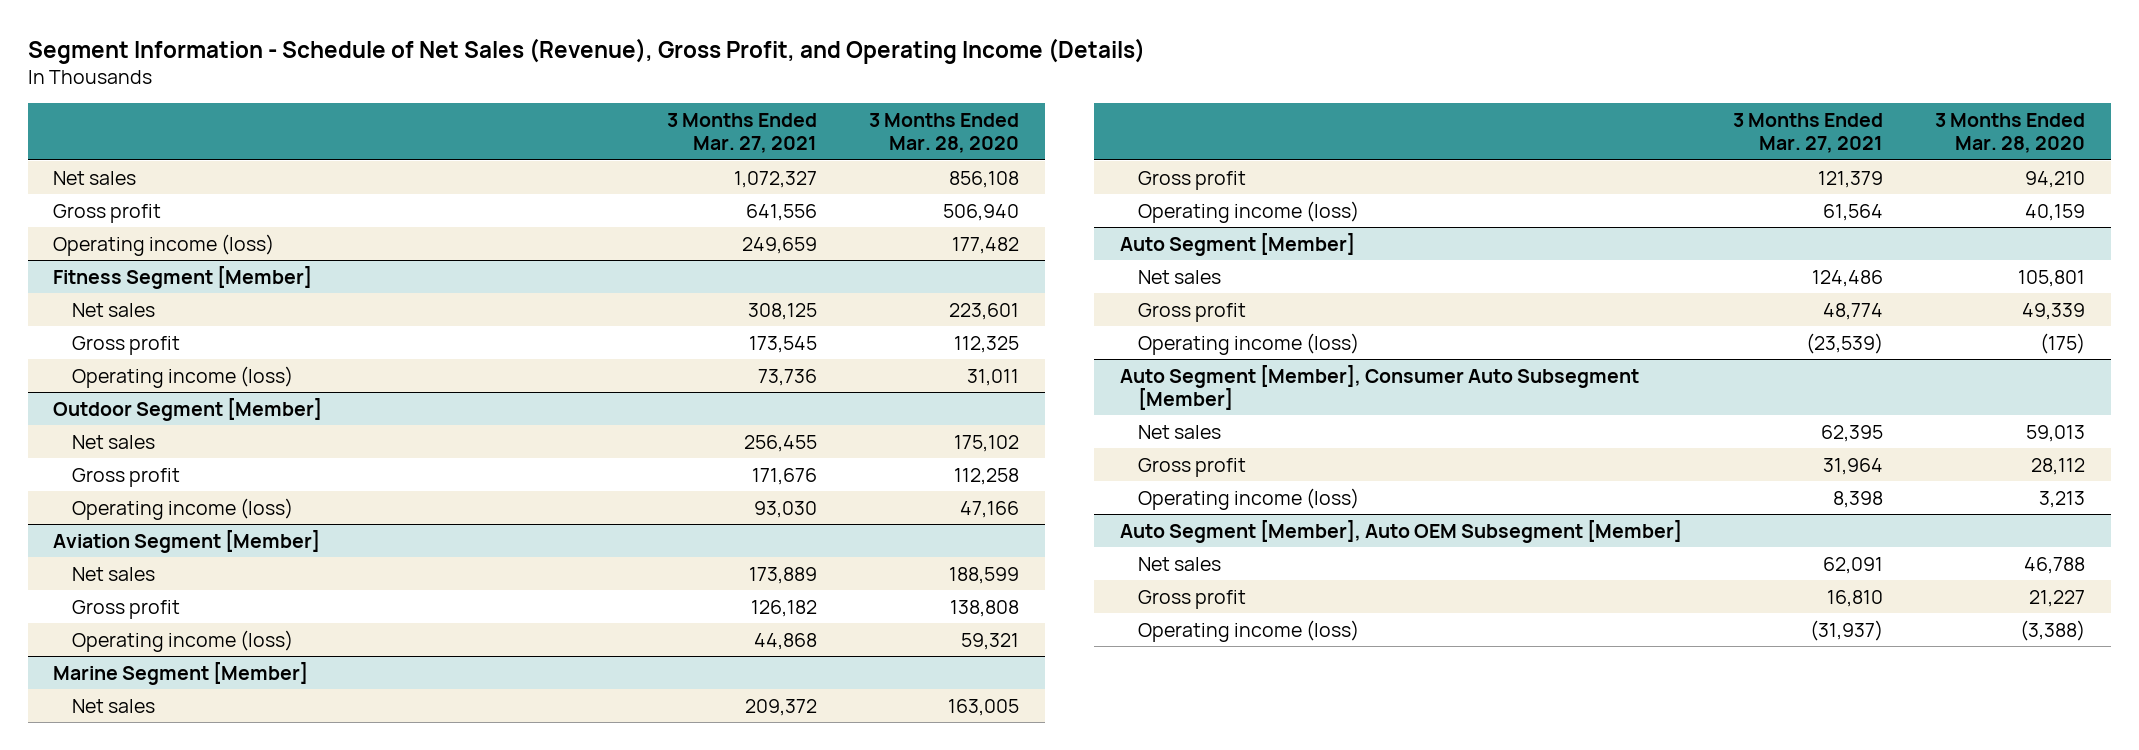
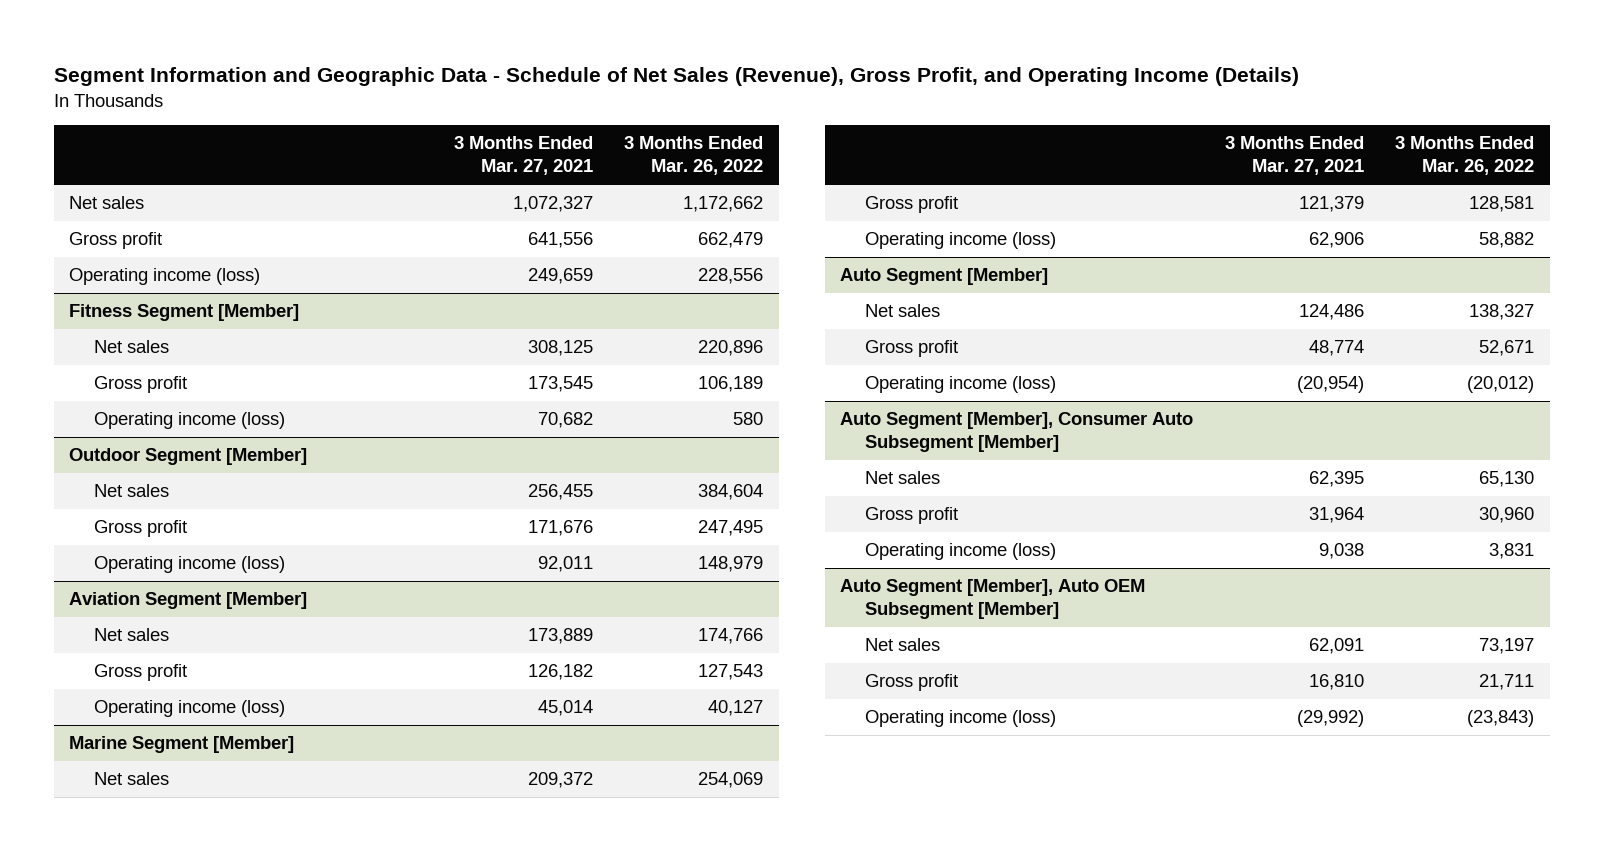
[27,37,1145,64] Segment Information - Schedule of Net Sales (Revenue), Gross Profit, and Operating Income (Details) -> [53,67,1299,87] Segment Information and Geographic Data - Schedule of Net Sales (Revenue), Gross Profit, and Operating Income (Details)
[869,113,1020,154] 3 Months Ended Mar. 28, 2020 -> none
none -> [624,136,764,176] 3 Months Ended Mar. 26, 2022
[758,368,818,386] 73,736 -> [537,412,593,429] 70,682
[754,500,818,518] 93,030 -> [537,556,593,573] 92,011
[754,632,818,650] 44,868 -> [537,700,593,717] 45,014
[1823,203,1884,221] 61,564 -> [1308,232,1364,249] 62,906
[1806,332,1884,354] (23,539) -> [1296,376,1364,394] (20,954)
[1833,490,1884,508] 8,398 -> [1318,543,1364,560] 9,038
[1810,619,1884,641] (31,937) -> [1296,710,1364,728] (29,992)

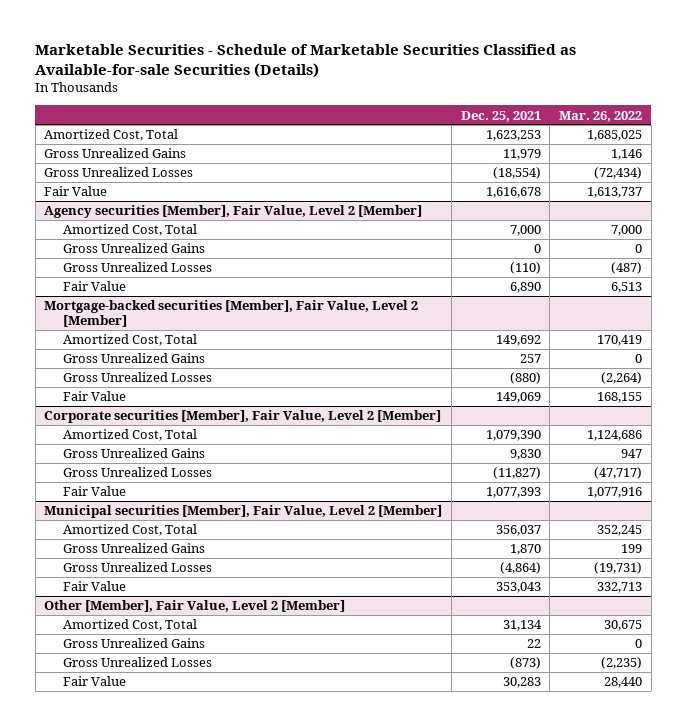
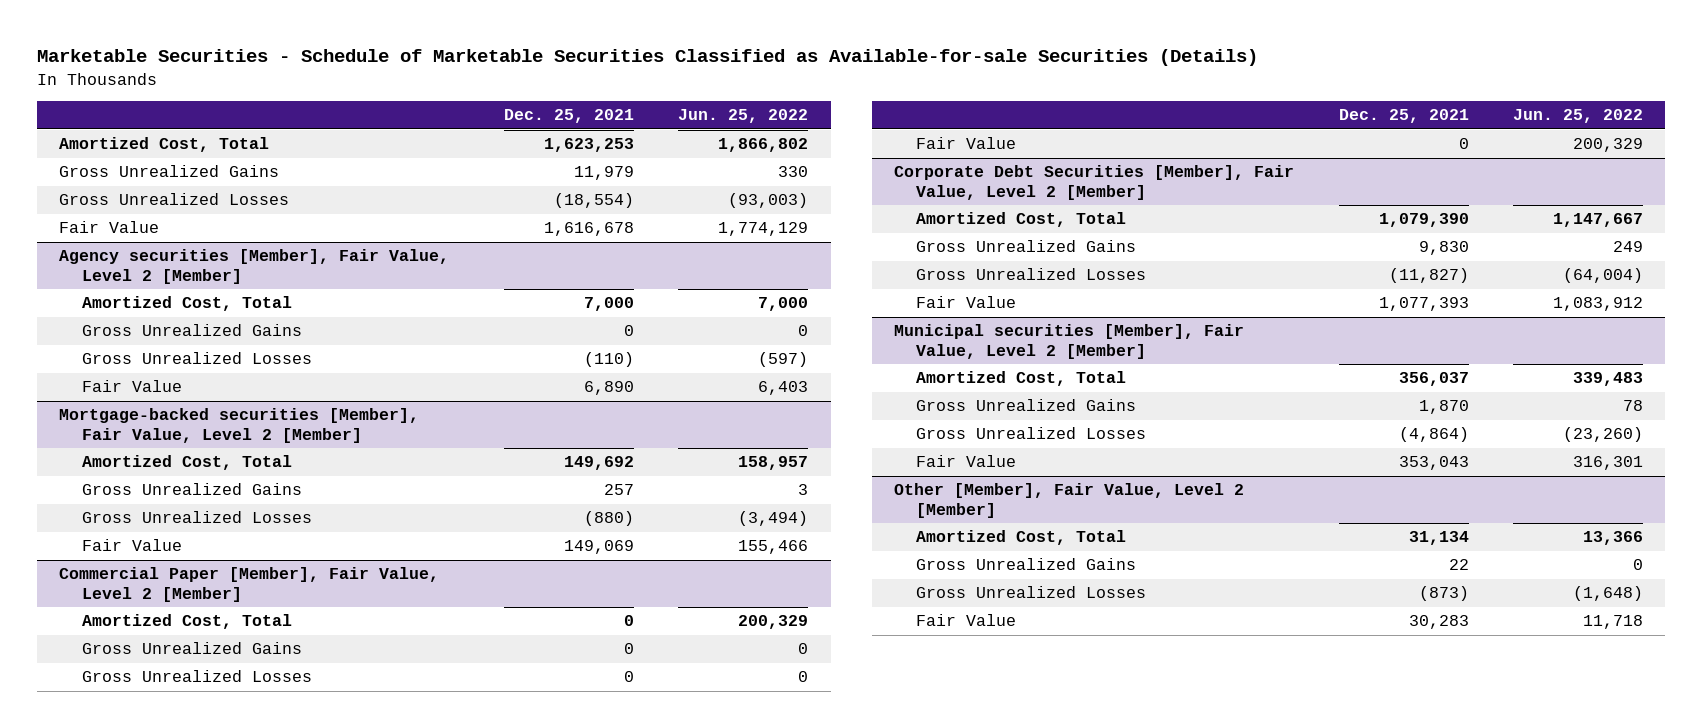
[558,110,642,122] Mar. 26, 2022 -> none
none -> [678,109,809,124] Jun. 25, 2022
none -> [59,567,440,602] Commercial Paper [Member], Fair Value, Level 2 [Member]
none -> [81,614,292,630] Amortized Cost, Total
none -> [81,642,302,655] Gross Unrealized Gains
none -> [81,670,312,683] Gross Unrealized Losses
none -> [916,137,1017,150] Fair Value
[44,410,442,424] Corporate securities [Member], Fair Value, Level 2 [Member] -> [893,165,1294,200] Corporate Debt Securities [Member], Fair Value, Level 2 [Member]

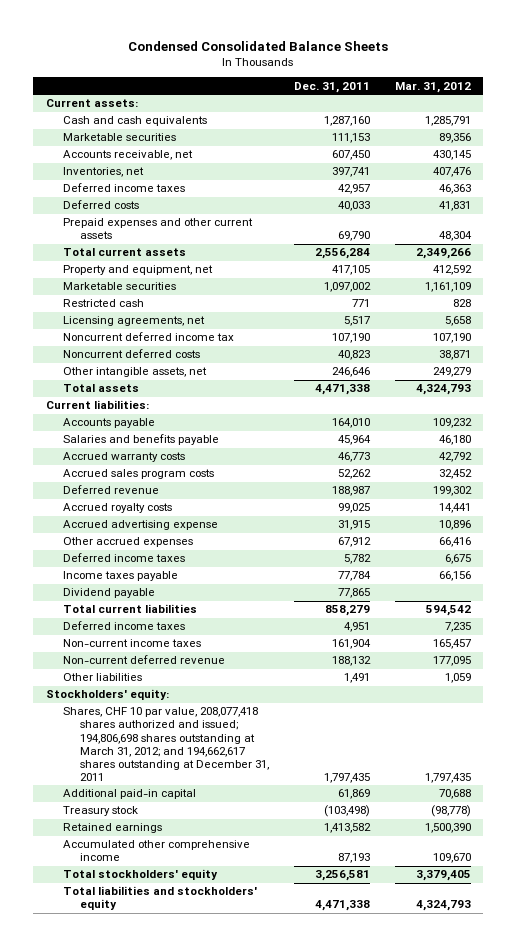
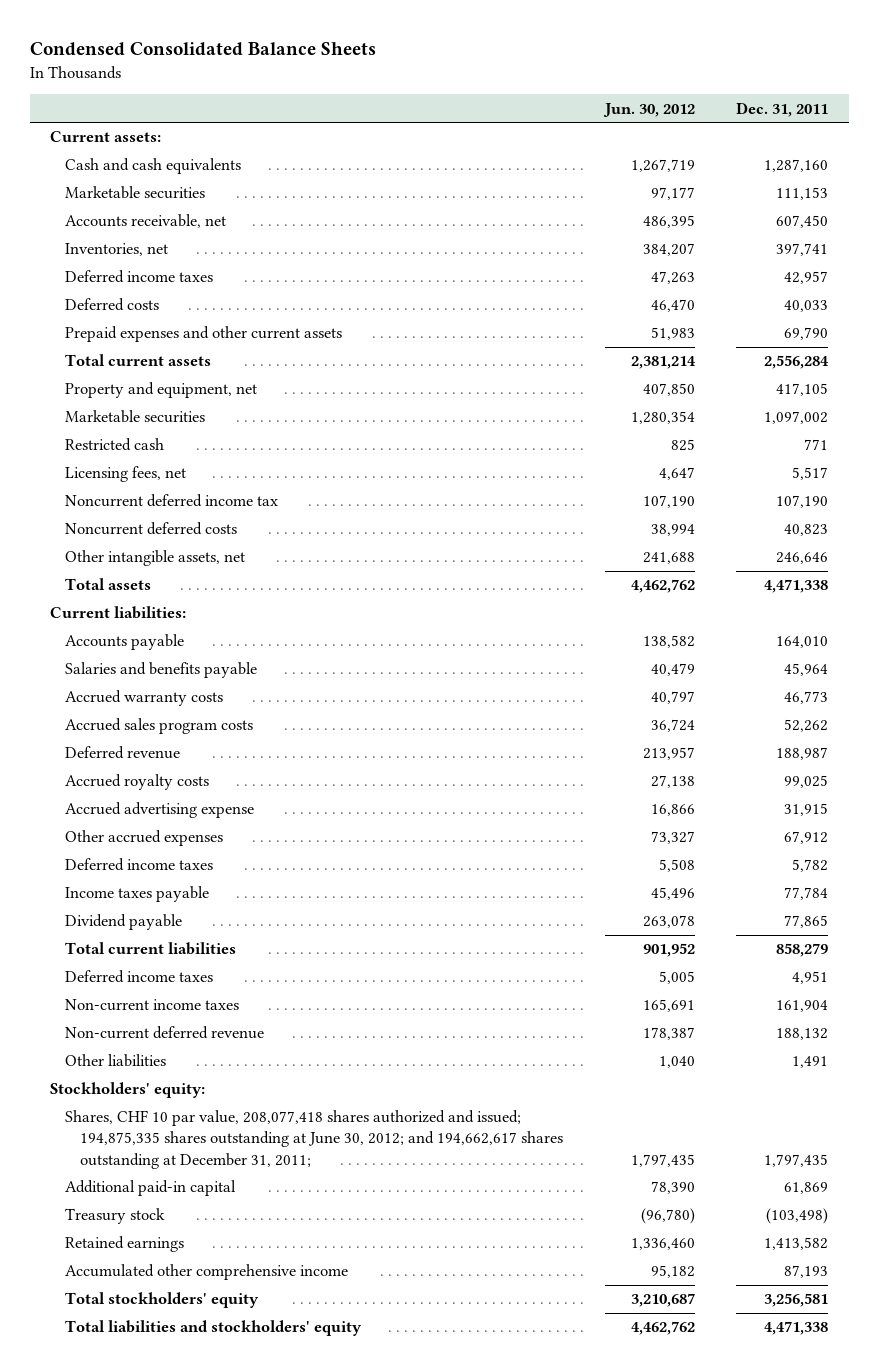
[394,81,471,93] Mar. 31, 2012 -> none
none -> [602,102,695,117] Jun. 30, 2012
[62,316,205,327] Licensing agreements, net -> [65,466,187,483] Licensing fees, net
[62,707,270,782] Shares, CHF 10 par value, 208,077,418 shares authorized and issued; 194,806,698 shares outstanding at March 31, 2012; and 194,662,617 shares outstanding at December 31, 2011 -> [65,1110,564,1169] Shares, CHF 10 par value, 208,077,418 shares authorized and issued; 194,875,335 shares outstanding at June 30, 2012; and 194,662,617 shares outstanding at December 31, 2011;

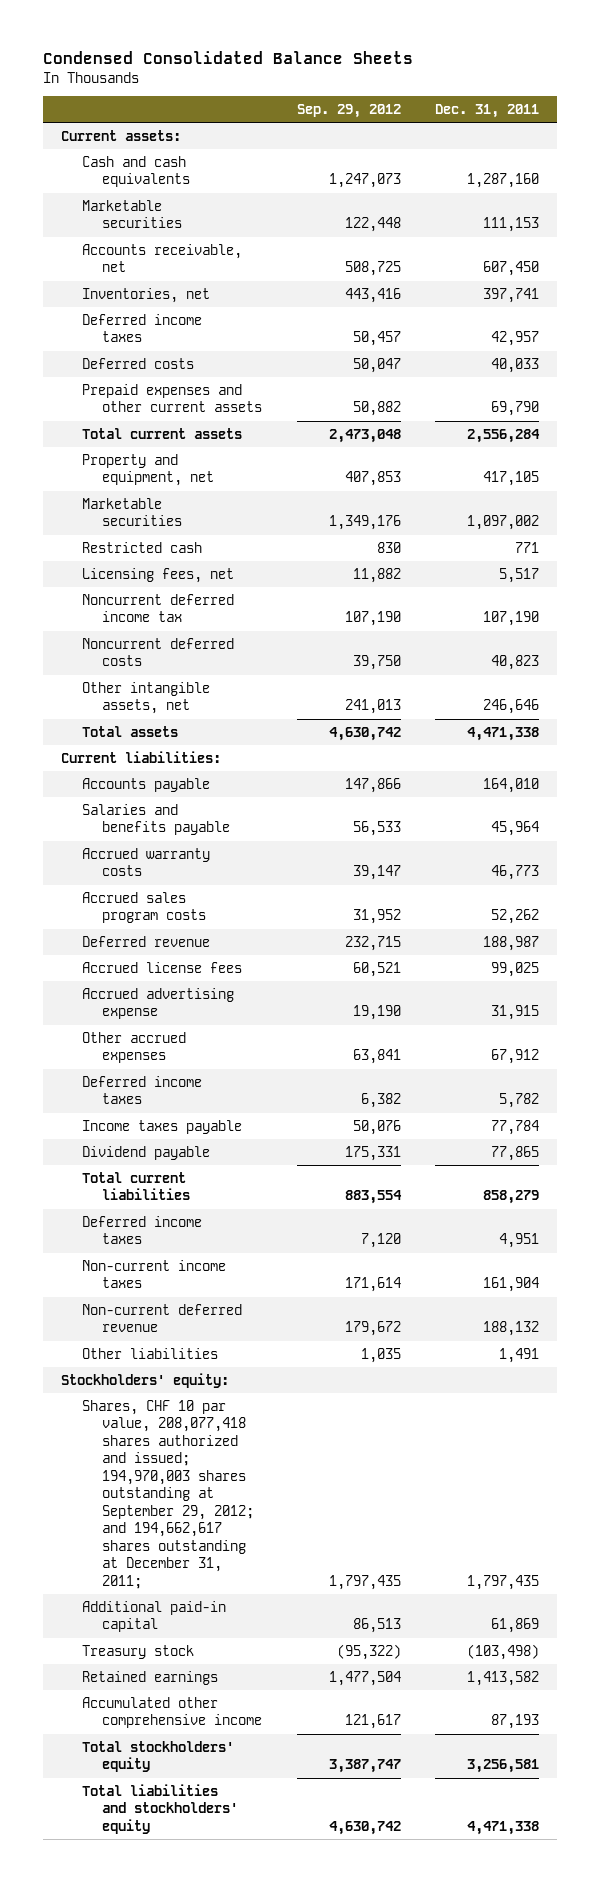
[602,102,695,117] Jun. 30, 2012 -> none
none -> [296,104,401,119] Sep. 29, 2012
[65,774,210,791] Accrued royalty costs -> [81,961,242,973] Accrued license fees
[65,1110,564,1169] Shares, CHF 10 par value, 208,077,418 shares authorized and issued; 194,875,335 shares outstanding at June 30, 2012; and 194,662,617 shares outstanding at December 31, 2011; -> [81,1399,255,1590] Shares, CHF 10 par value, 208,077,418 shares authorized and issued; 194,970,003 shares outstanding at September 29, 2012; and 194,662,617 shares outstanding at December 31, 2011;

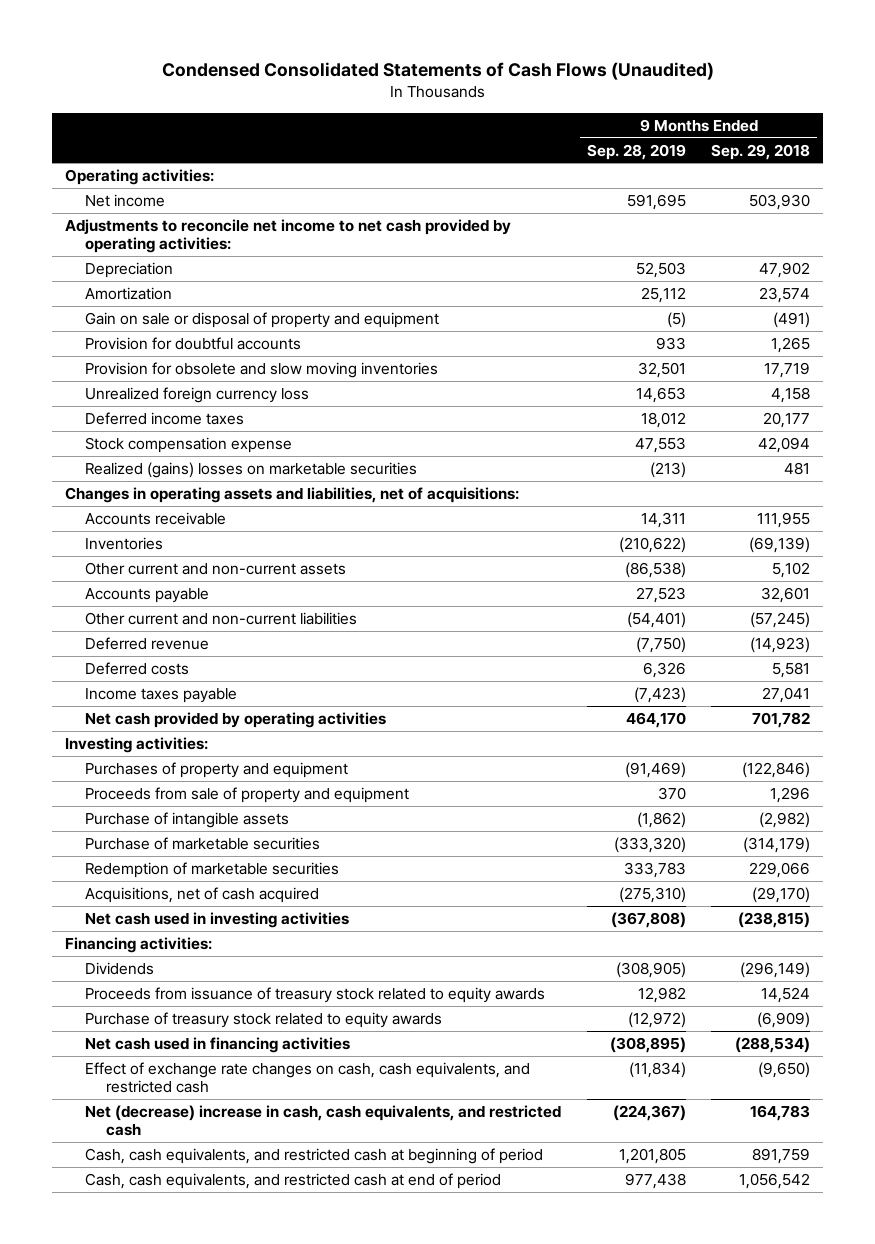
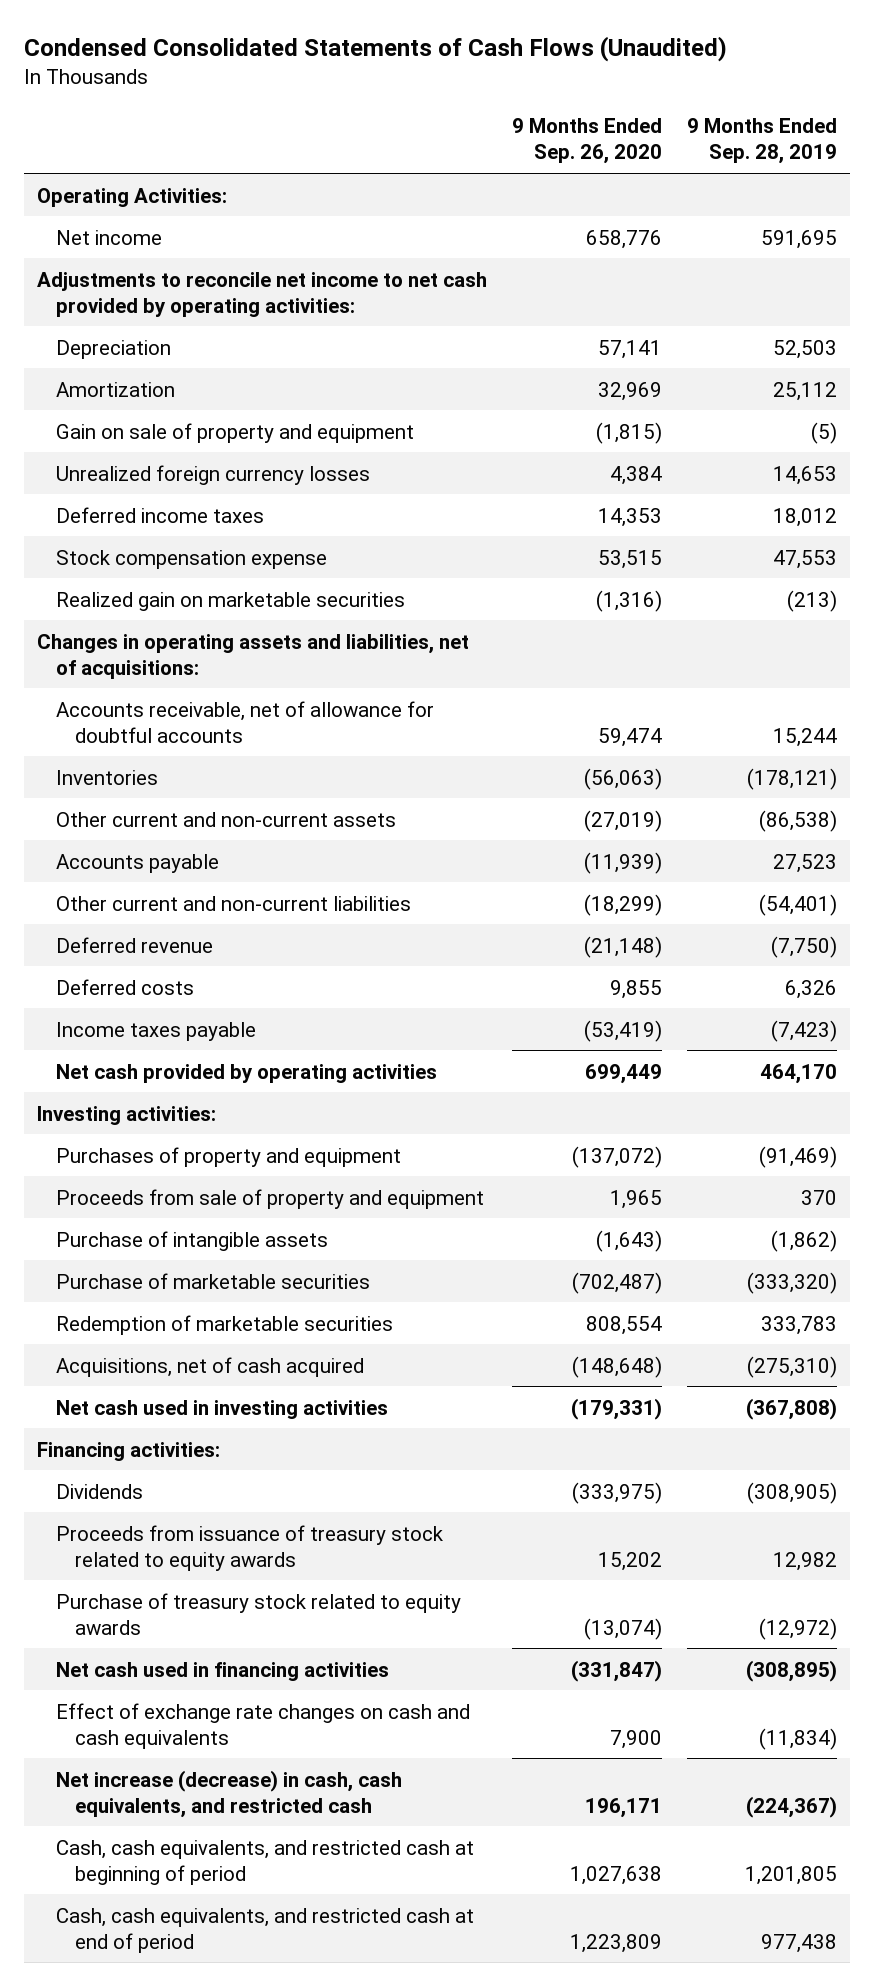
[711,143,811,160] Sep. 29, 2018 -> none
none -> [511,118,662,165] 9 Months Ended Sep. 26, 2020
[64,168,214,185] Operating activities: -> [36,187,227,207] Operating Activities:
[85,336,302,350] Provision for doubtful accounts -> none
[85,361,439,378] Provision for obsolete and slow moving inventories -> none
[85,311,440,328] Gain on sale or disposal of property and equipment -> [55,422,414,443] Gain on sale of property and equipment
[85,386,310,403] Unrealized foreign currency loss -> [55,464,370,485] Unrealized foreign currency losses
[85,461,418,478] Realized (gains) losses on marketable securities -> [55,591,405,611] Realized gain on marketable securities
[85,511,227,525] Accounts receivable -> [55,700,434,743] Accounts receivable, net of allowance for doubtful accounts
[640,511,686,528] 14,311 -> [773,727,838,747] 15,244
[618,536,686,553] (210,622) -> [747,767,838,790] (178,121)
[85,1061,531,1094] Effect of exchange rate changes on cash, cash equivalents, and restricted cash -> [55,1702,470,1749] Effect of exchange rate changes on cash and cash equivalents
[85,1104,562,1137] Net (decrease) increase in cash, cash equivalents, and restricted cash -> [55,1769,402,1818] Net increase (decrease) in cash, cash equivalents, and restricted cash

